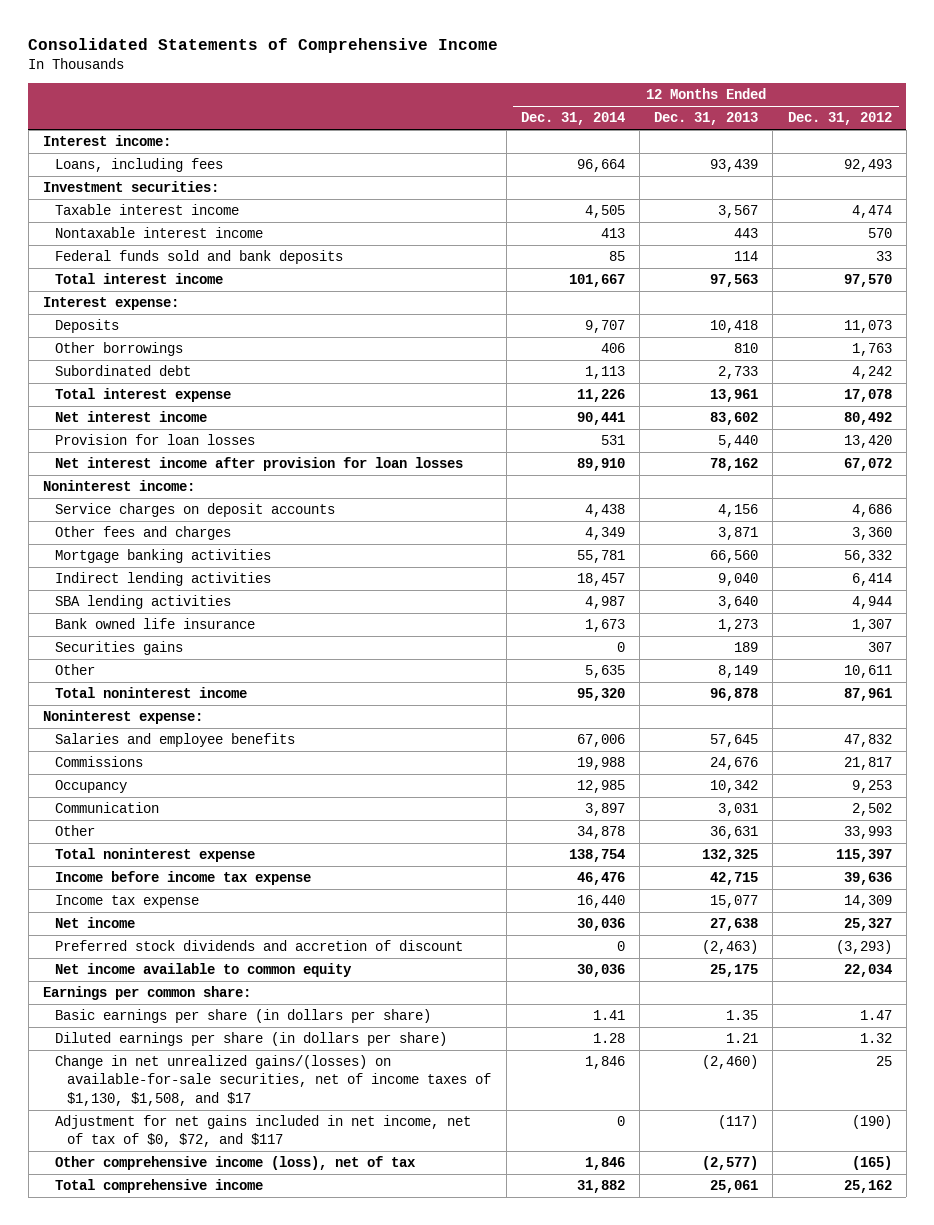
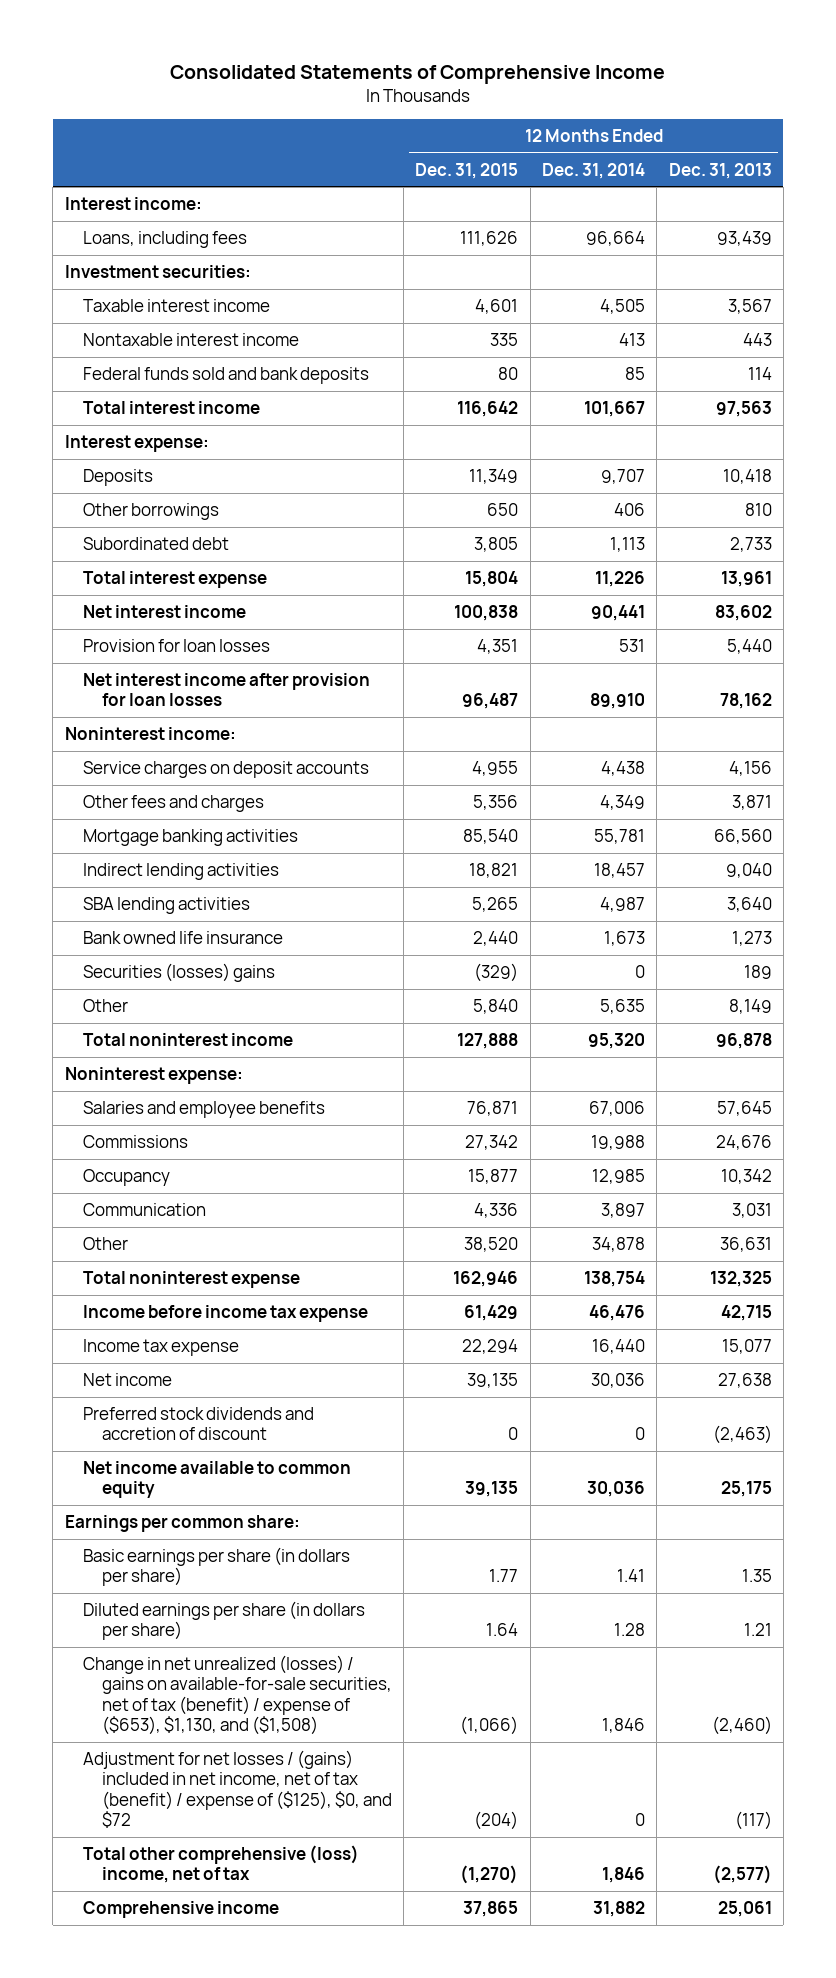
[787,112,892,126] Dec. 31, 2012 -> none
none -> [415,162,519,179] Dec. 31, 2015
[55,641,184,656] Securities gains -> [83,963,276,983] Securities (losses) gains
[55,1055,492,1106] Change in net unrealized gains/(losses) on available-for-sale securities, net of income taxes of $1,130, $1,508, and $17 -> [83,1655,392,1735] Change in net unrealized (losses) / gains on available-for-sale securities, net of tax (benefit) / expense of ($653), $1,130, and ($1,508)
[55,1115,472,1148] Adjustment for net gains included in net income, net of tax of $0, $72, and $117 -> [83,1750,392,1828] Adjustment for net losses / (gains) included in net income, net of tax (benefit) / expense of ($125), $0, and $72
[55,1156,417,1171] Other comprehensive income (loss), net of tax -> [83,1845,360,1884] Total other comprehensive (loss) income, net of tax
[55,1179,264,1194] Total comprehensive income -> [83,1901,280,1919] Comprehensive income

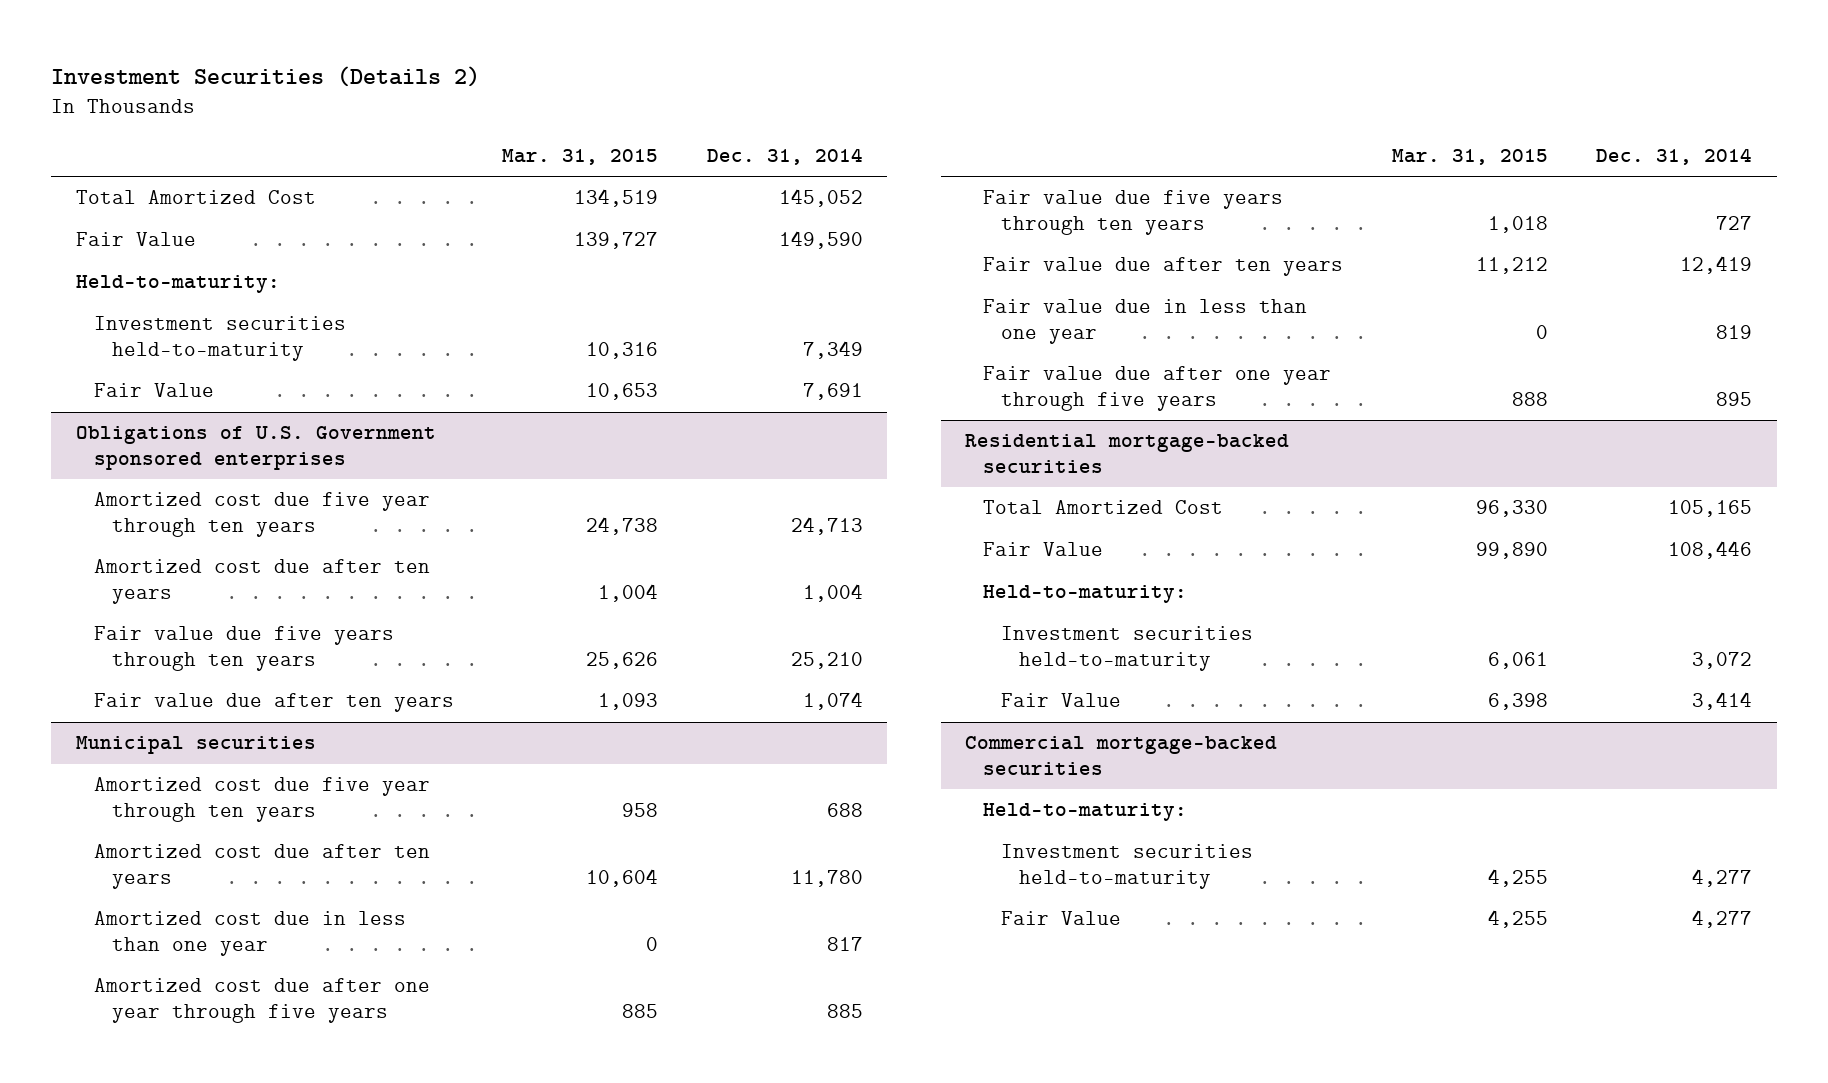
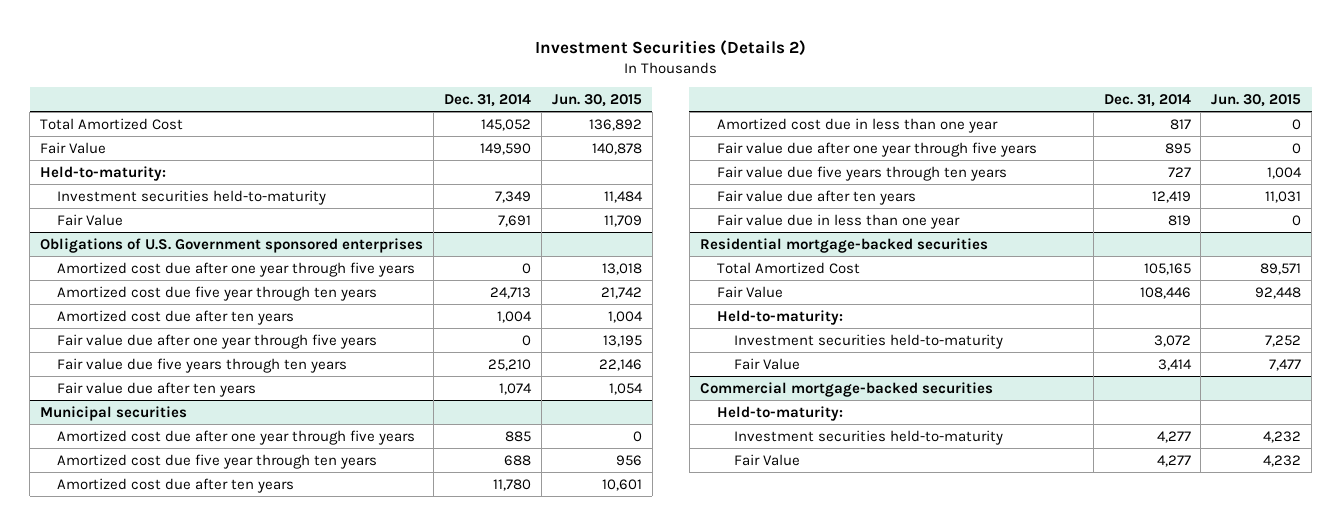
[502,148,659,165] Mar. 31, 2015 -> none
none -> [551,93,642,107] Jun. 30, 2015
none -> [57,261,416,277] Amortized cost due after one year through five years
none -> [57,333,378,349] Fair value due after one year through five years
[93,978,430,1023] Amortized cost due after one year through five years -> [57,429,416,445] Amortized cost due after one year through five years
[982,366,1331,411] Fair value due after one year through five years -> [716,141,1037,157] Fair value due after one year through five years

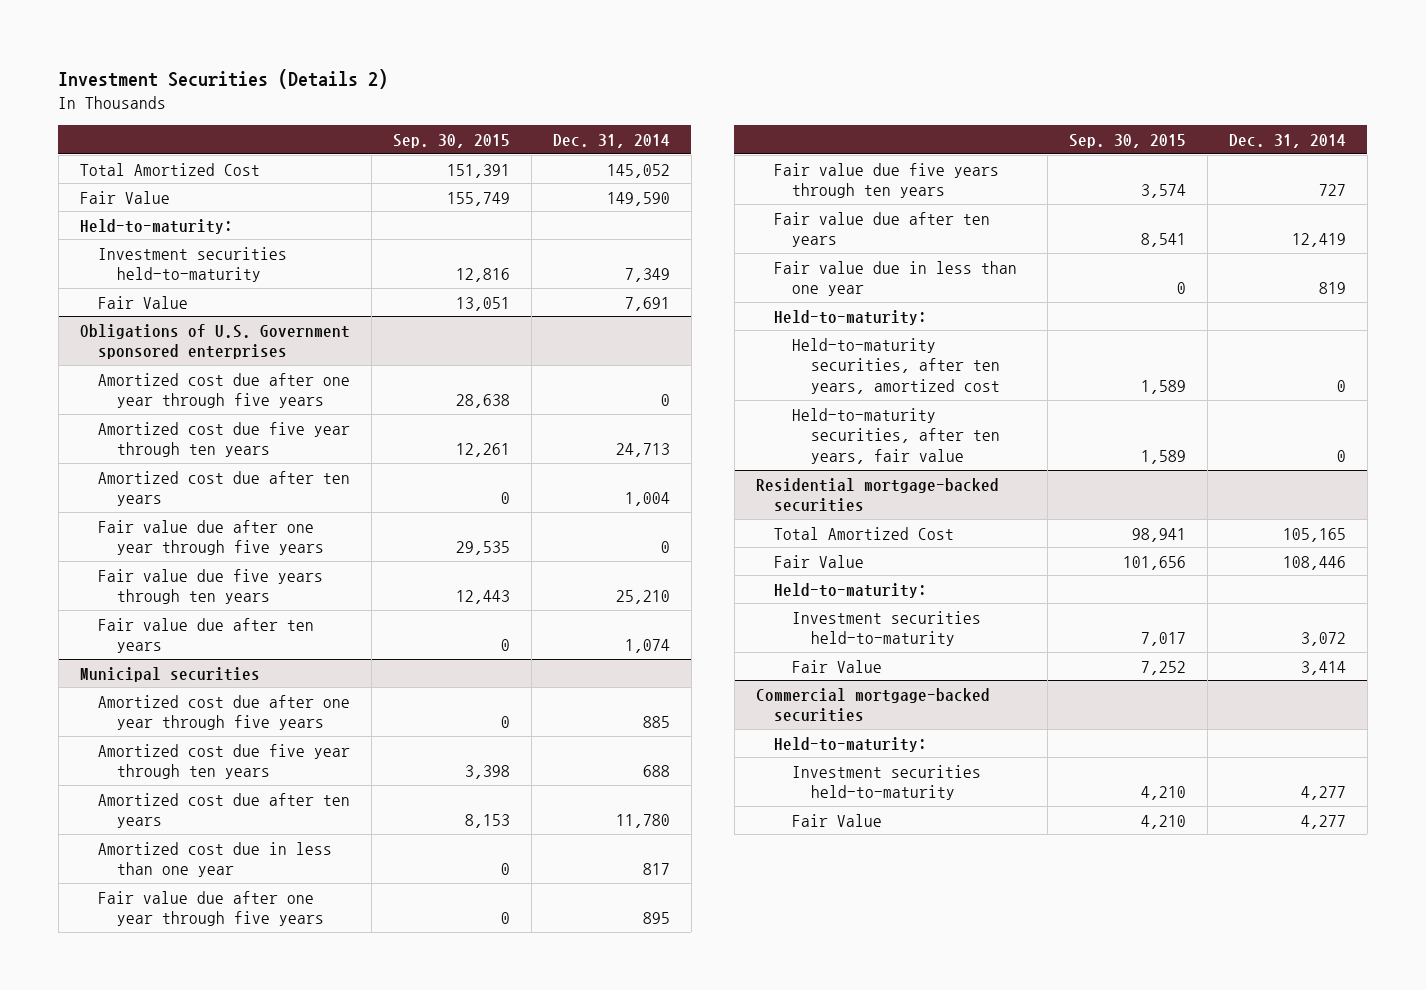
[551,93,642,107] Jun. 30, 2015 -> none
none -> [393,133,511,148] Sep. 30, 2015
none -> [774,309,928,325] Held-to-maturity:
none -> [792,337,1000,394] Held-to-maturity securities, after ten years, amortized cost
none -> [792,407,1000,464] Held-to-maturity securities, after ten years, fair value

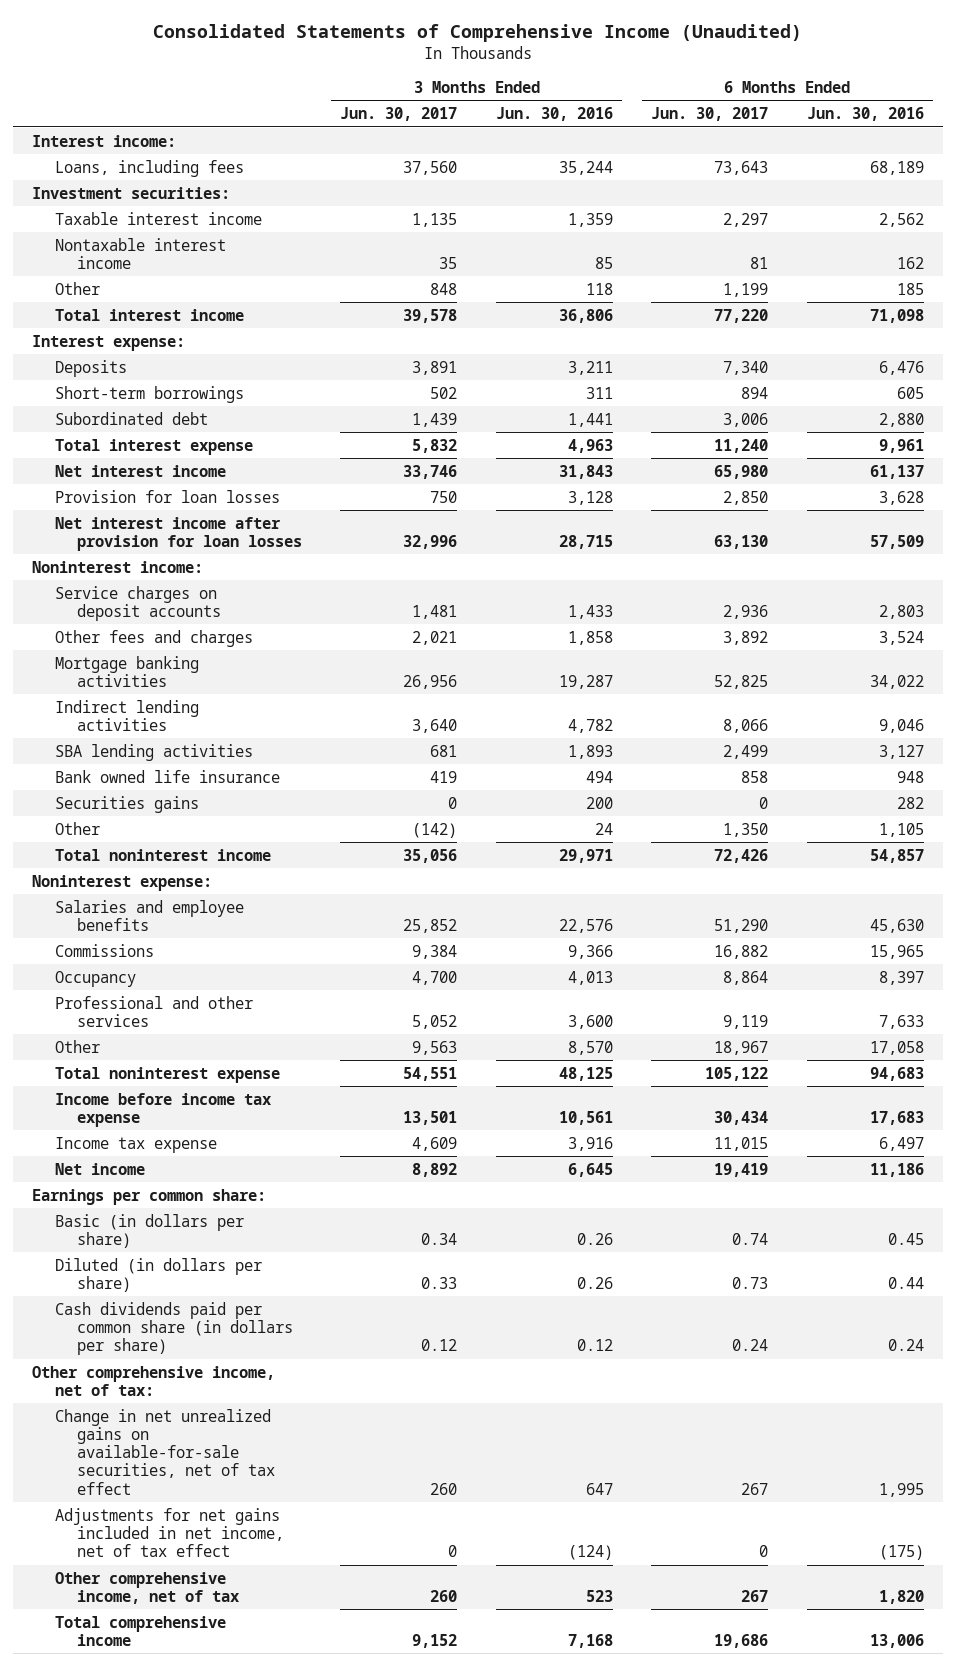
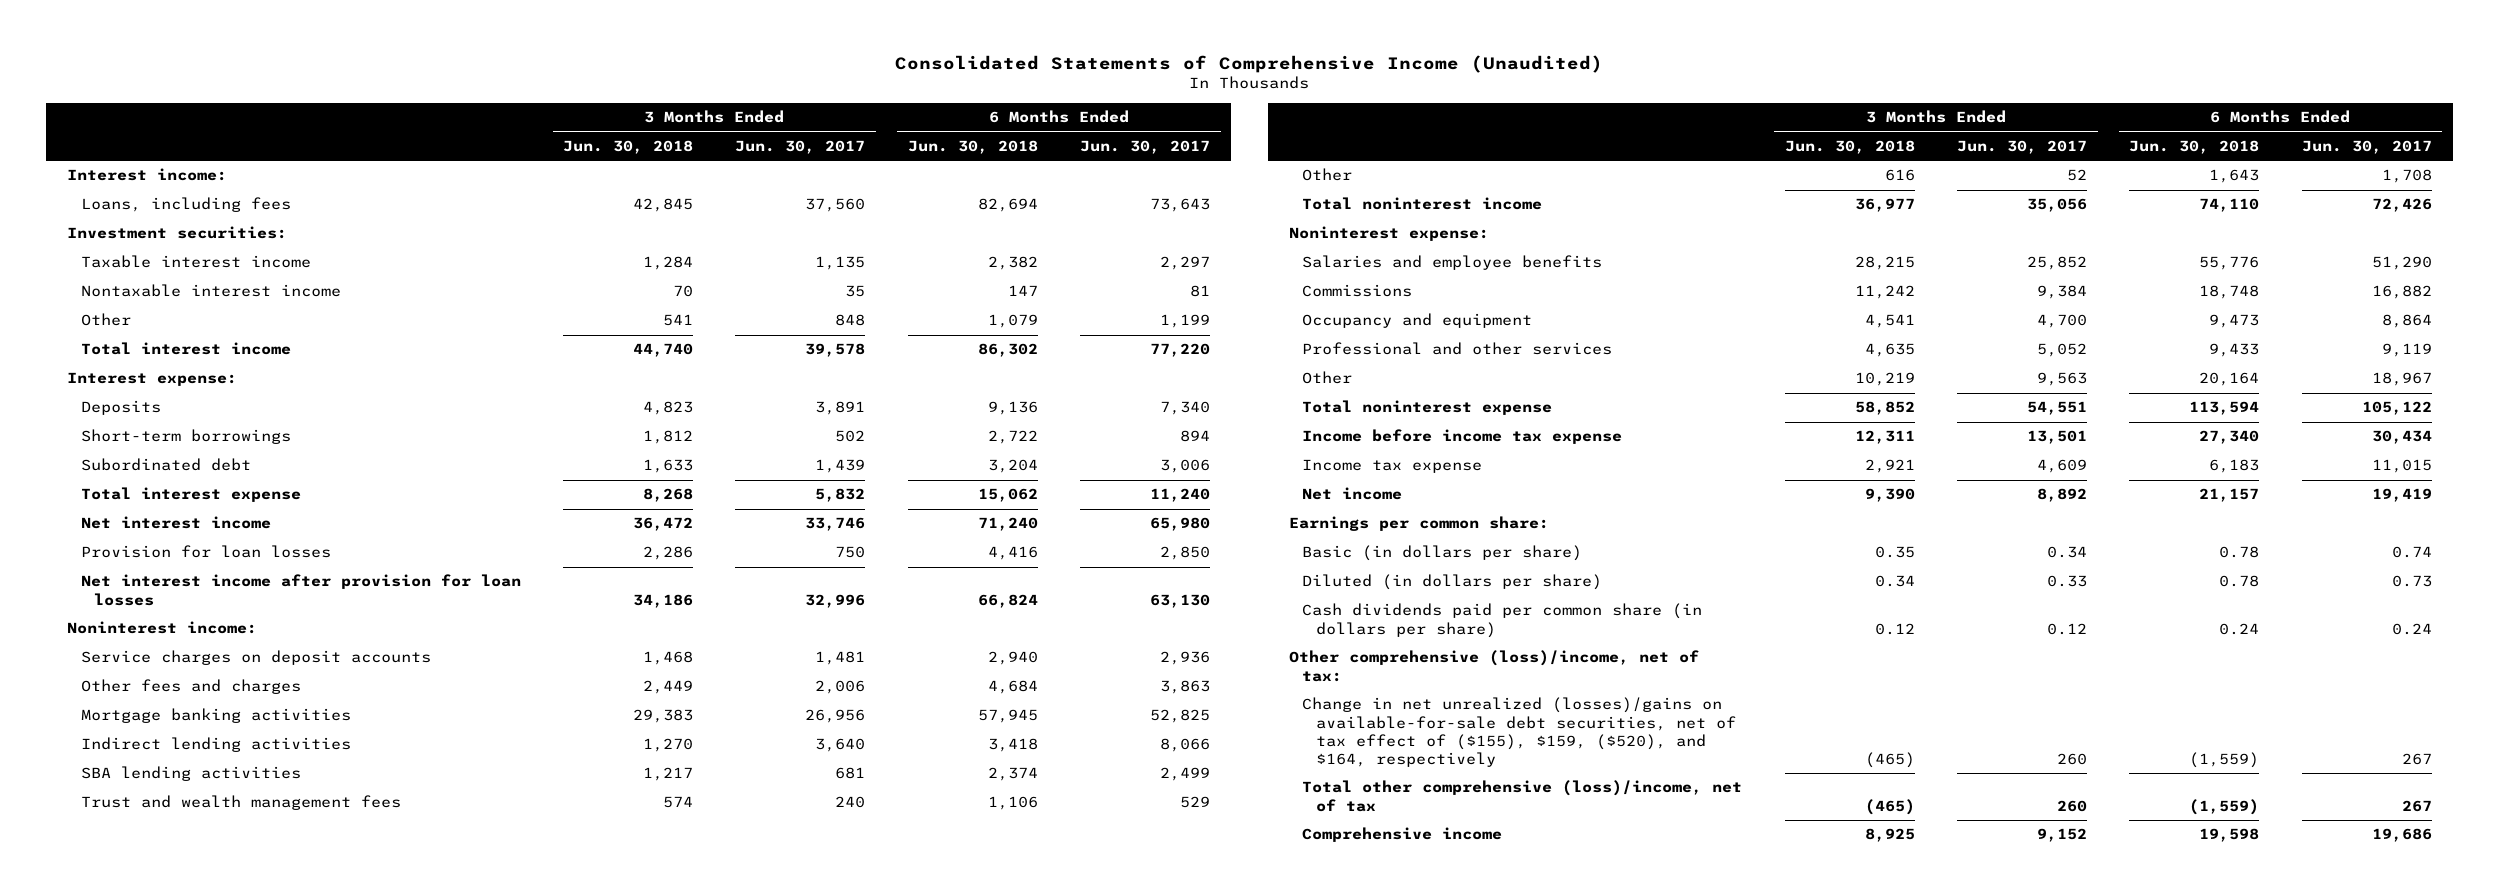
[495,107,613,122] Jun. 30, 2016 -> none
[806,107,924,122] Jun. 30, 2016 -> none
none -> [563,139,694,154] Jun. 30, 2018
none -> [907,139,1038,154] Jun. 30, 2018
[412,630,458,645] 2,021 -> [815,680,866,695] 2,006
[723,630,769,645] 3,892 -> [1160,680,1211,695] 3,863
[54,769,280,783] Bank owned life insurance -> none
[54,795,199,813] Securities gains -> none
none -> [80,795,401,811] Trust and wealth management fees
[412,822,458,838] (142) -> [2066,169,2087,182] 52
[723,822,769,837] 1,350 -> [2381,169,2432,184] 1,708
[54,970,136,987] Occupancy -> [1302,313,1533,329] Occupancy and equipment
[54,1507,284,1558] Adjustments for net gains included in net income, net of tax effect -> none
[32,1365,276,1396] Other comprehensive income, net of tax: -> [1288,650,1699,682] Other comprehensive (loss)/income, net of tax:
[54,1408,275,1495] Change in net unrealized gains on available-for-sale securities, net of tax effect -> [1302,697,1736,767] Change in net unrealized (losses)/gains on available-for-sale debt securities, net of tax effect of ($155), $159, ($520), and $164, respectively
[54,1571,239,1604] Other comprehensive income, net of tax -> [1302,780,1743,812] Total other comprehensive (loss)/income, net of tax
[54,1615,226,1646] Total comprehensive income -> [1302,827,1503,843] Comprehensive income

